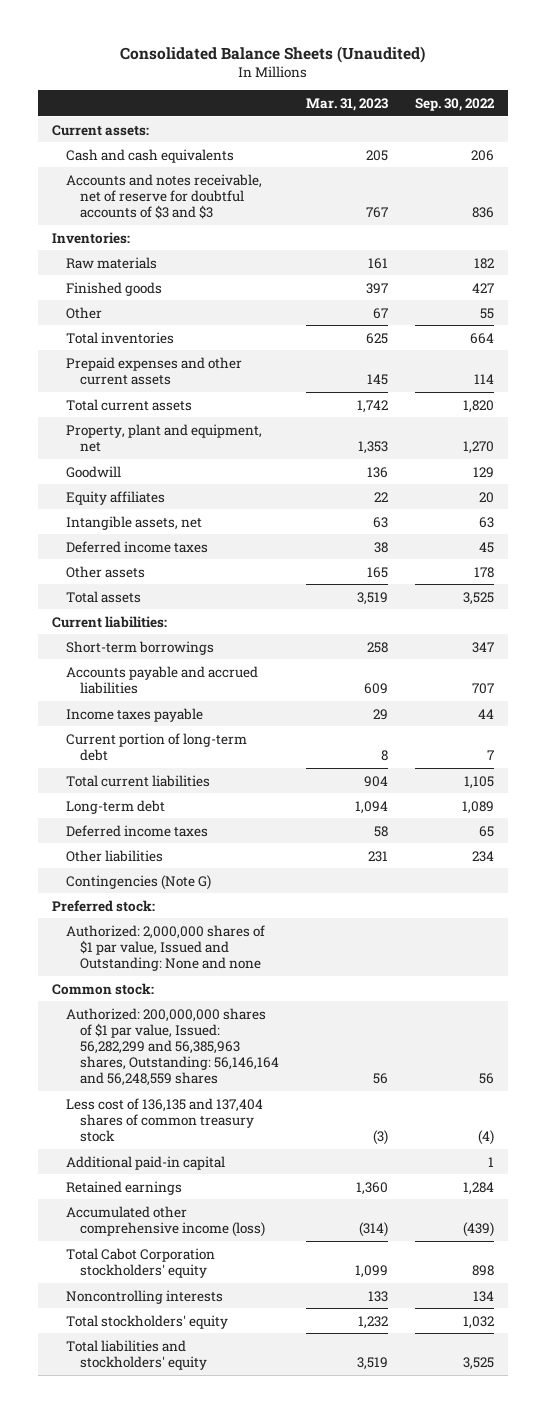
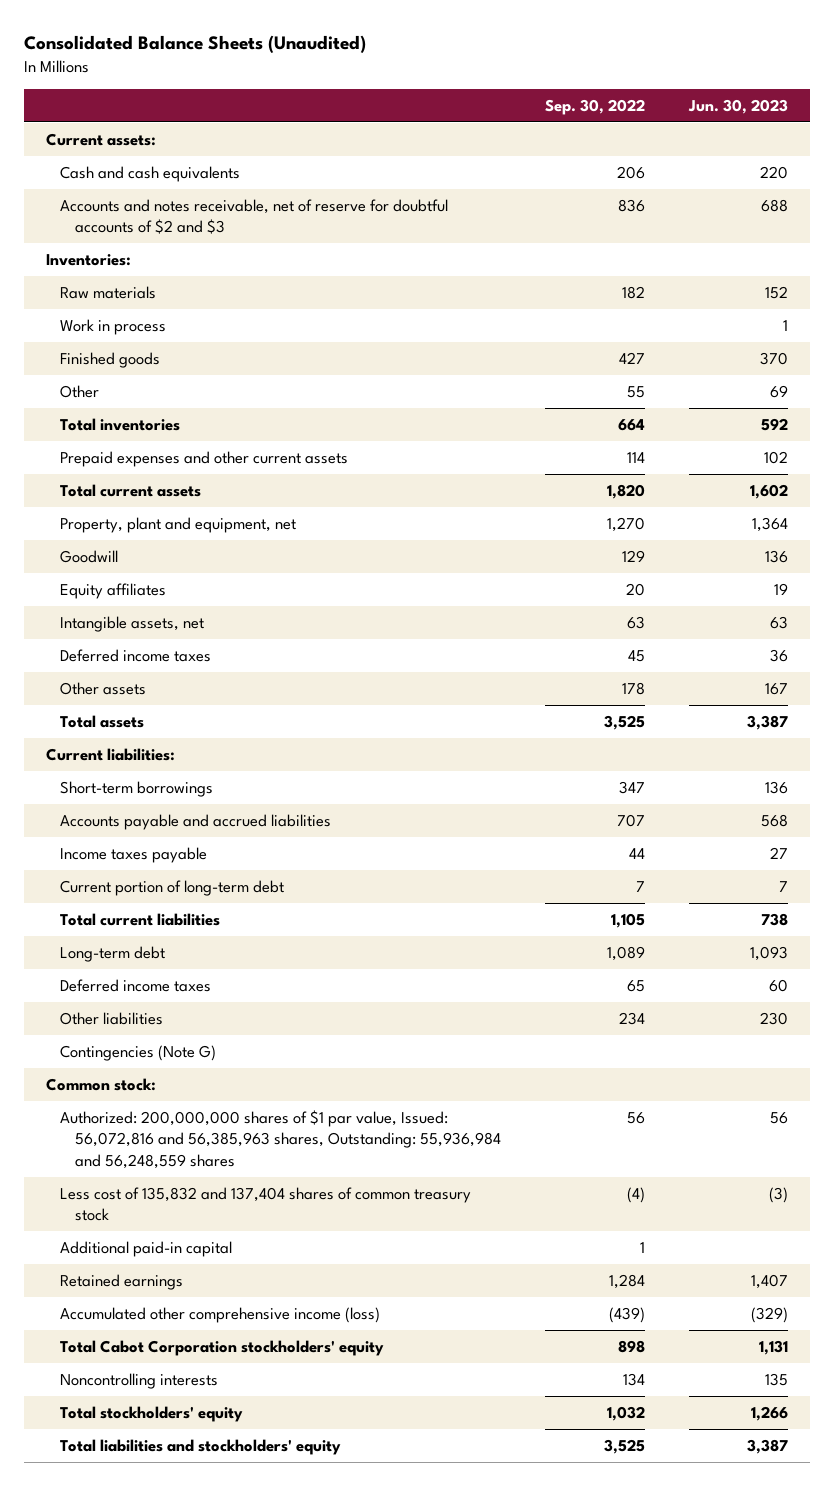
[306,97,389,111] Mar. 31, 2023 -> none
none -> [688,98,789,114] Jun. 30, 2023
[65,173,262,219] Accounts and notes receivable, net of reserve for doubtful accounts of $3 and $3 -> [60,199,449,235] Accounts and notes receivable, net of reserve for doubtful accounts of $2 and $3
none -> [60,319,167,336] Work in process
[51,899,155,912] Preferred stock: -> none
[65,924,265,971] Authorized: 2,000,000 shares of $1 par value, Issued and Outstanding: None and none -> none
[65,1007,279,1087] Authorized: 200,000,000 shares of $1 par value, Issued: 56,282,299 and 56,385,963 shares, Outstanding: 56,146,164 and 56,248,559 shares -> [60,1110,501,1169] Authorized: 200,000,000 shares of $1 par value, Issued: 56,072,816 and 56,385,963 shares, Outstanding: 55,936,984 and 56,248,559 shares
[65,1097,263,1142] Less cost of 136,135 and 137,404 shares of common treasury stock -> [60,1187,472,1222] Less cost of 135,832 and 137,404 shares of common treasury stock

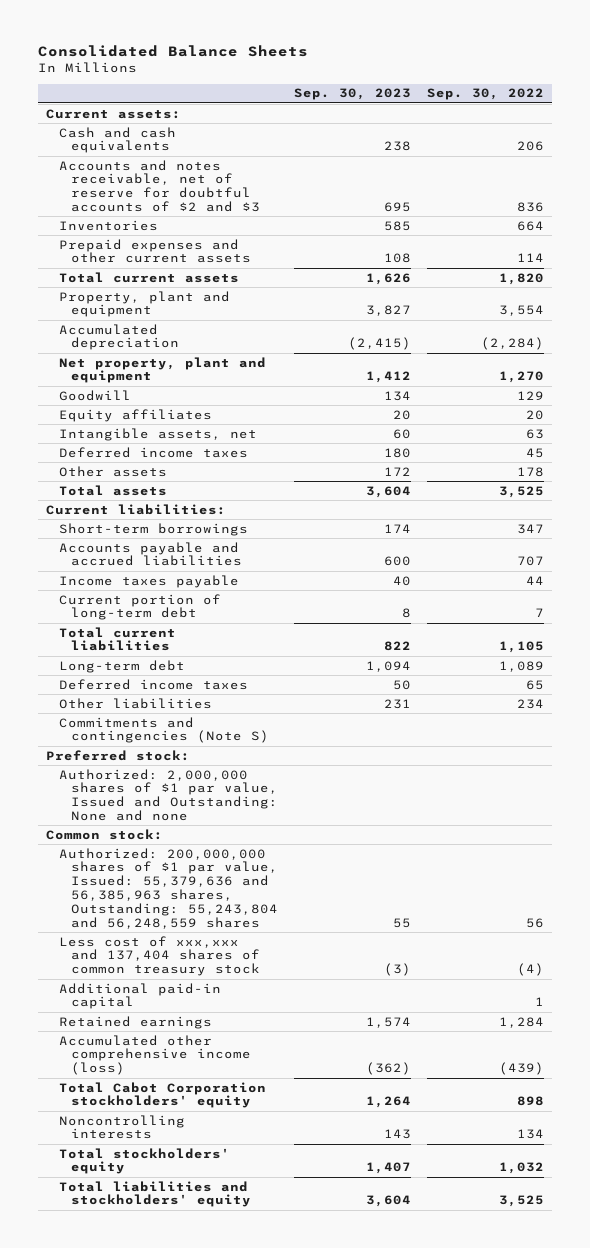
[23,35,366,54] Consolidated Balance Sheets (Unaudited) -> [37,45,308,58] Consolidated Balance Sheets
[688,98,789,114] Jun. 30, 2023 -> none
none -> [294,88,412,101] Sep. 30, 2023
[45,254,131,267] Inventories: -> none
[60,286,157,300] Raw materials -> none
[60,319,167,336] Work in process -> none
[60,352,161,369] Finished goods -> none
[60,385,100,399] Other -> none
[60,418,181,432] Total inventories -> [58,219,158,231] Inventories
none -> [58,290,230,318] Property, plant and equipment
none -> [58,323,180,351] Accumulated depreciation
[60,517,297,534] Property, plant and equipment, net -> [58,356,266,384] Net property, plant and equipment
[60,1045,217,1062] Contingencies (Note G) -> [58,716,270,744] Commitments and contingencies (Note S)
none -> [45,749,190,761] Preferred stock:
none -> [58,768,279,822] Authorized: 2,000,000 shares of $1 par value, Issued and Outstanding: None and none
[60,1110,501,1169] Authorized: 200,000,000 shares of $1 par value, Issued: 56,072,816 and 56,385,963 shares, Outstanding: 55,936,984 and 56,248,559 shares -> [58,847,279,929] Authorized: 200,000,000 shares of $1 par value, Issued: 55,379,636 and 56,385,963 shares, Outstanding: 55,243,804 and 56,248,559 shares
[60,1187,472,1222] Less cost of 135,832 and 137,404 shares of common treasury stock -> [58,935,261,977] Less cost of xxx,xxx and 137,404 shares of common treasury stock

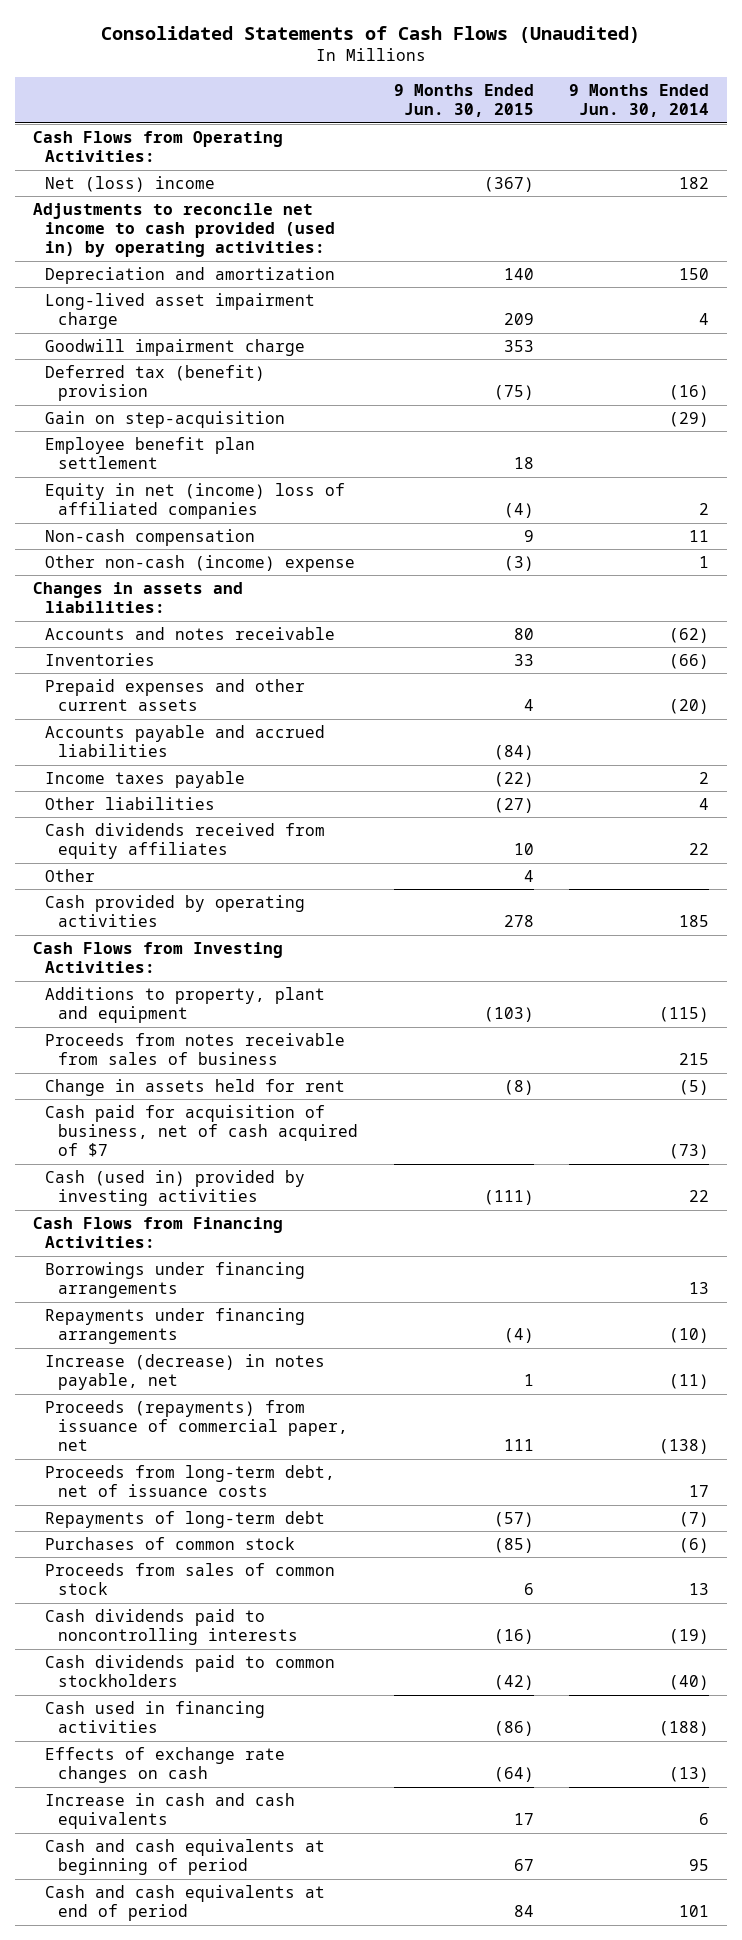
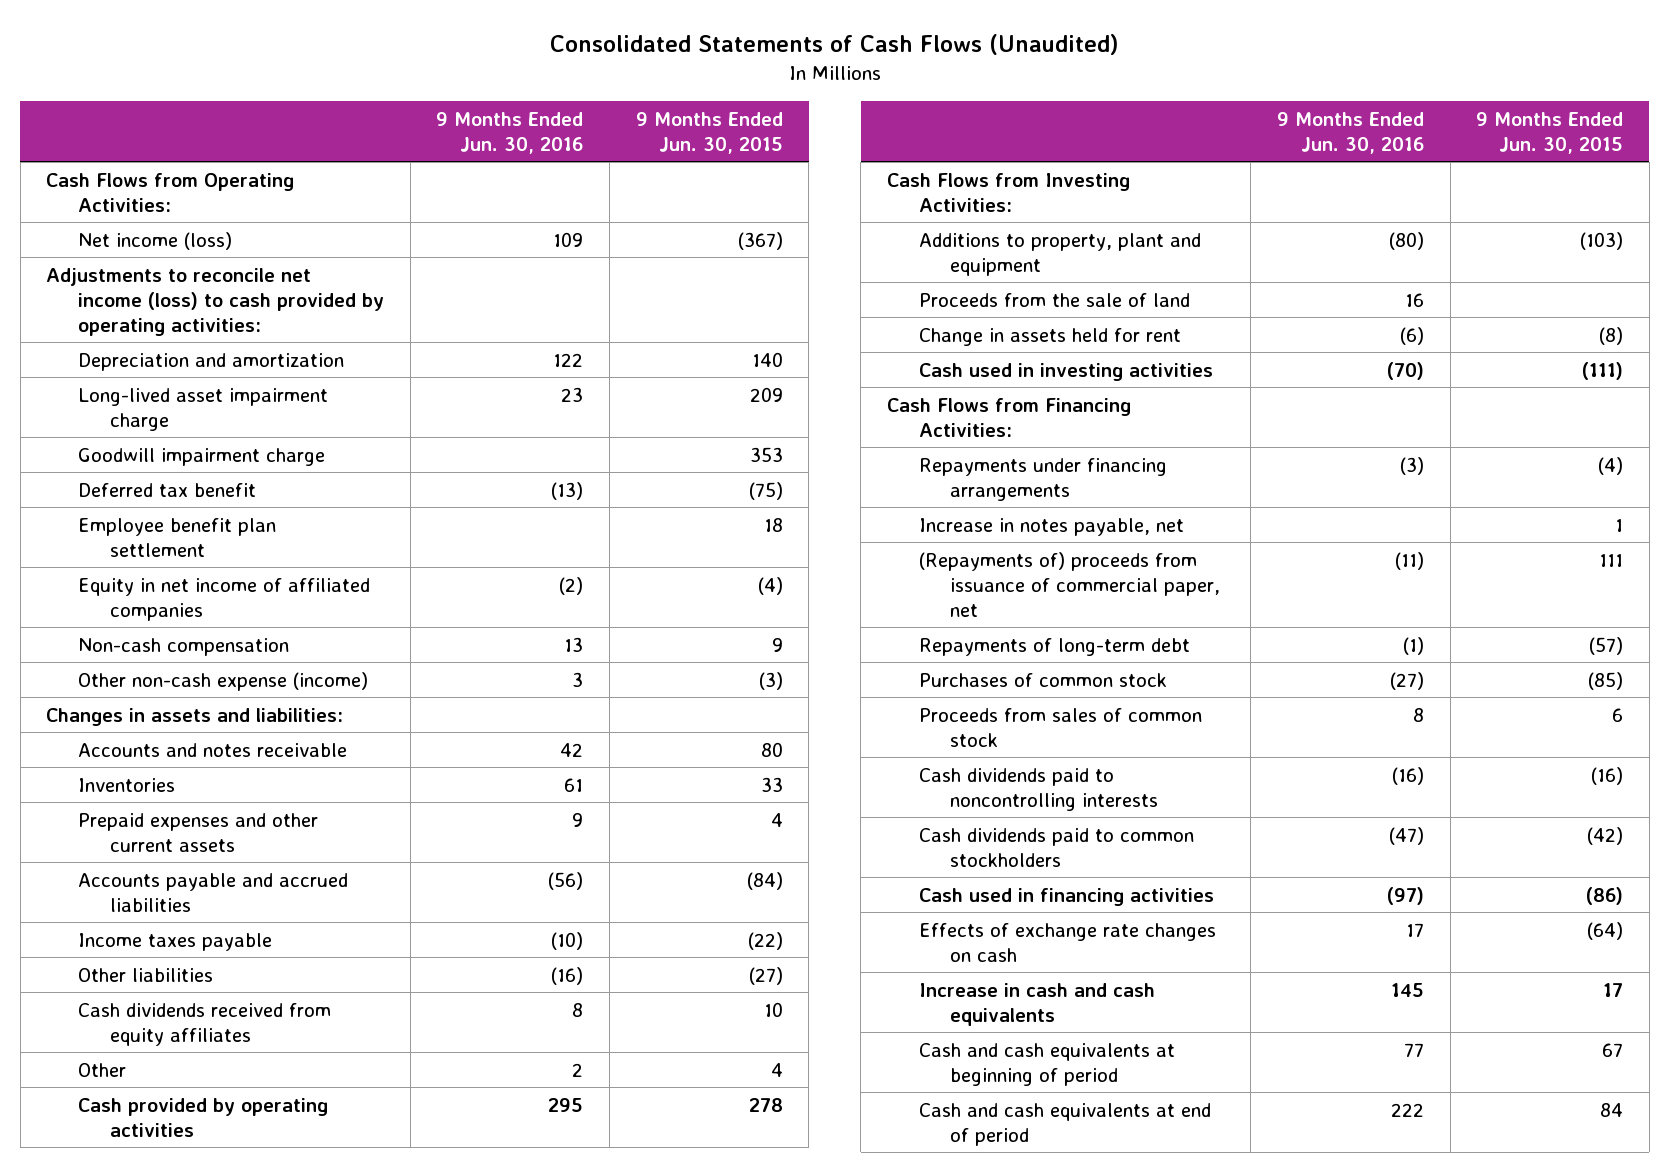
[569,83,710,118] 9 Months Ended Jun. 30, 2014 -> none
none -> [436,111,584,154] 9 Months Ended Jun. 30, 2016
[45,175,216,192] Net (loss) income -> [78,231,233,250] Net income (loss)
[32,202,336,258] Adjustments to reconcile net income to cash provided (used in) by operating activities: -> [46,267,385,336] Adjustments to reconcile net income (loss) to cash provided by operating activities:
[45,410,286,428] Gain on step-acquisition -> none
[45,364,266,402] Deferred tax (benefit) provision -> [78,482,257,497] Deferred tax benefit
[45,482,346,520] Equity in net (income) loss of affiliated companies -> [78,577,371,621] Equity in net income of affiliated companies
[45,554,356,572] Other non-cash (income) expense -> [78,671,369,691] Other non-cash expense (income)
[45,1032,346,1066] Proceeds from notes receivable from sales of business -> none
none -> [918,292,1190,307] Proceeds from the sale of land
[45,1104,358,1158] Cash paid for acquisition of business, net of cash acquired of $7 -> none
[45,1169,306,1207] Cash (used in) provided by investing activities -> [918,362,1213,381] Cash used in investing activities
[45,1261,306,1299] Borrowings under financing arrangements -> none
[45,1464,336,1498] Proceeds from long-term debt, net of issuance costs -> none
[45,1353,326,1391] Increase (decrease) in notes payable, net -> [918,517,1184,536] Increase in notes payable, net
[45,1399,348,1452] Proceeds (repayments) from issuance of commercial paper, net -> [918,551,1221,617] (Repayments of) proceeds from issuance of commercial paper, net

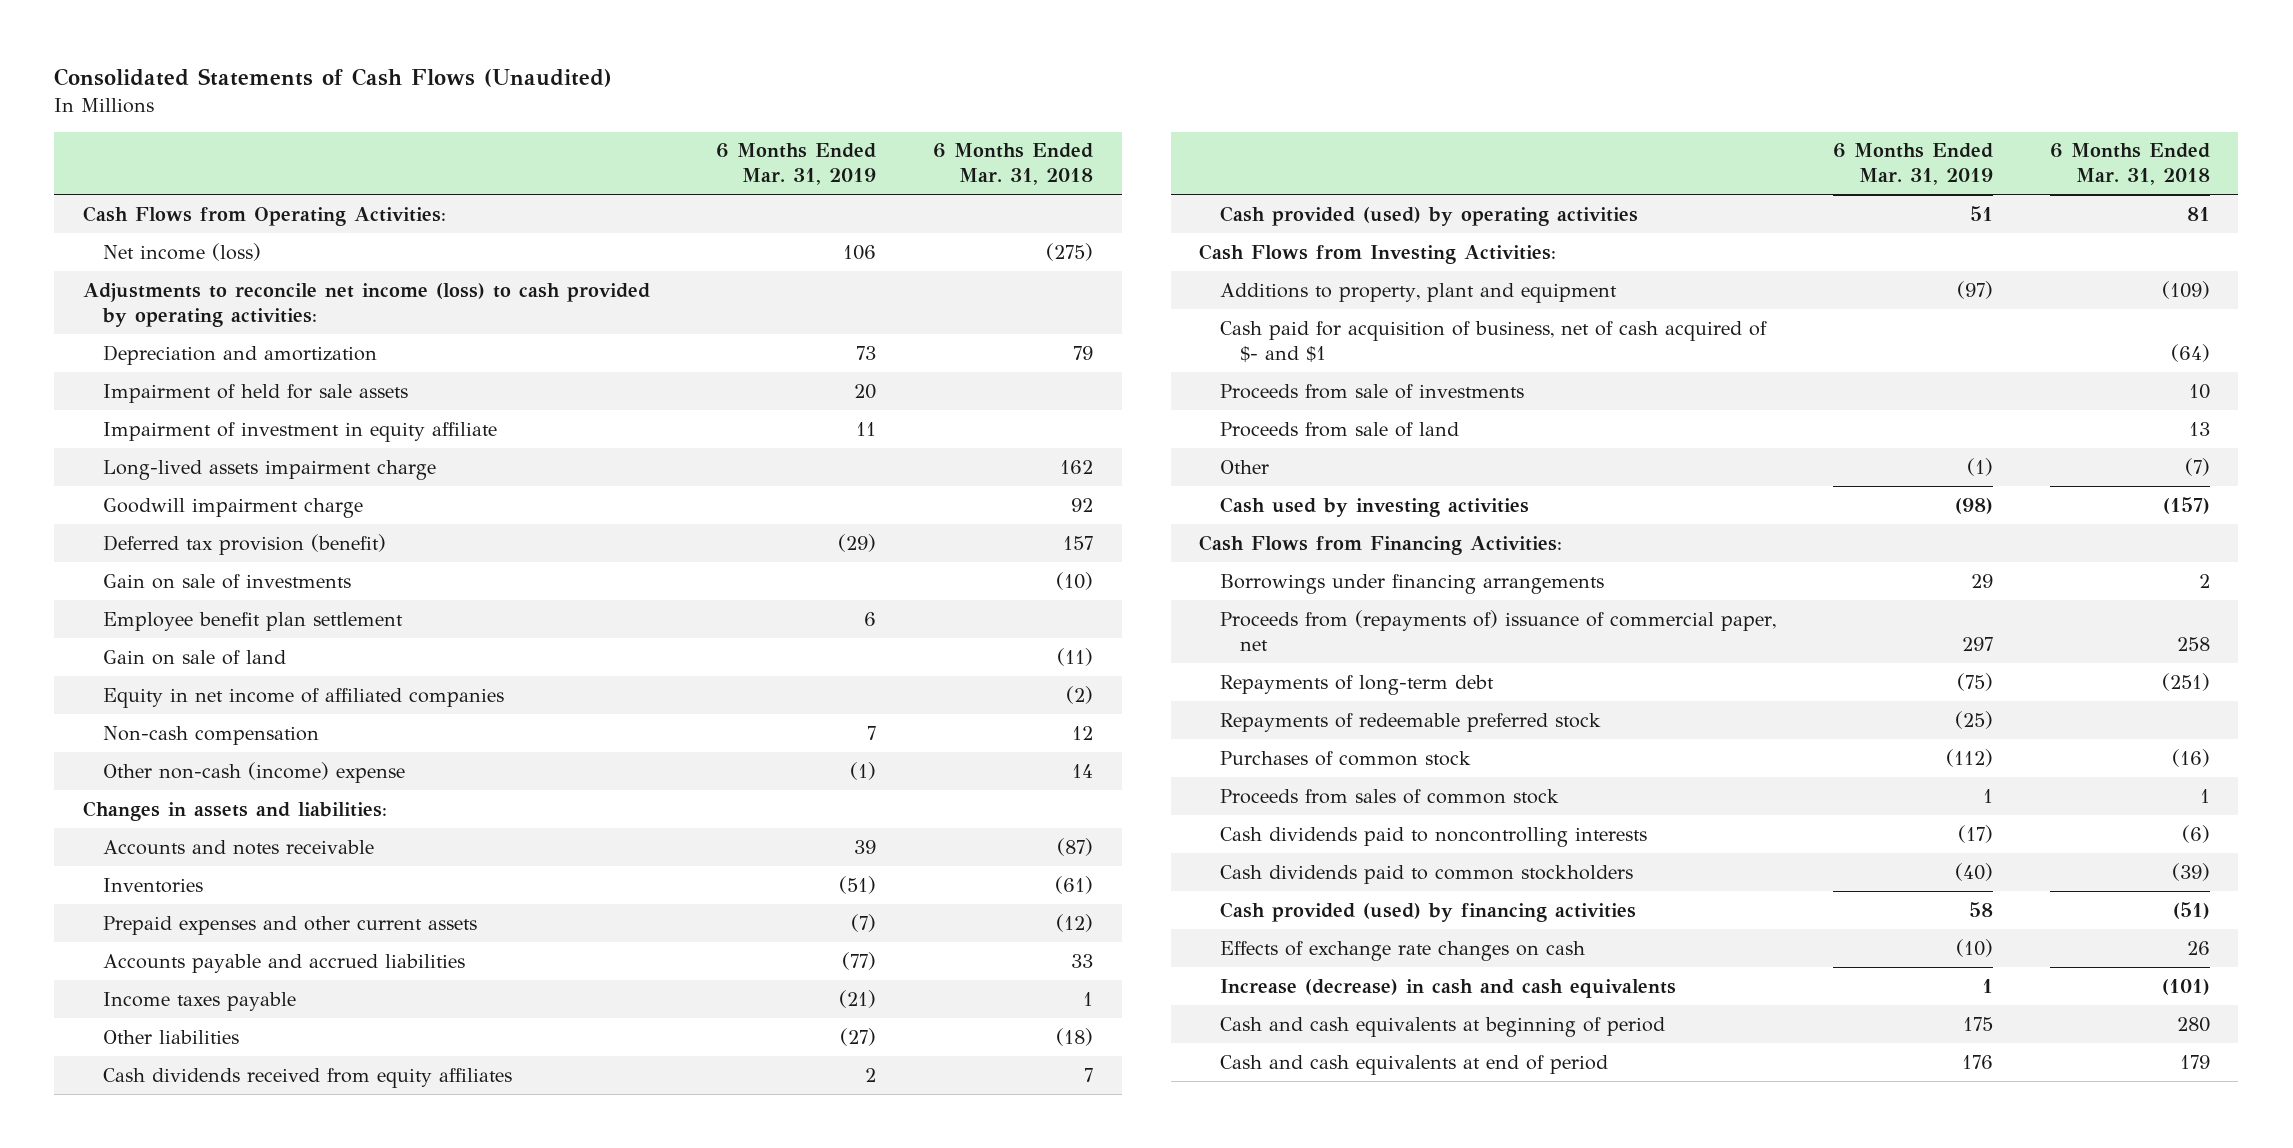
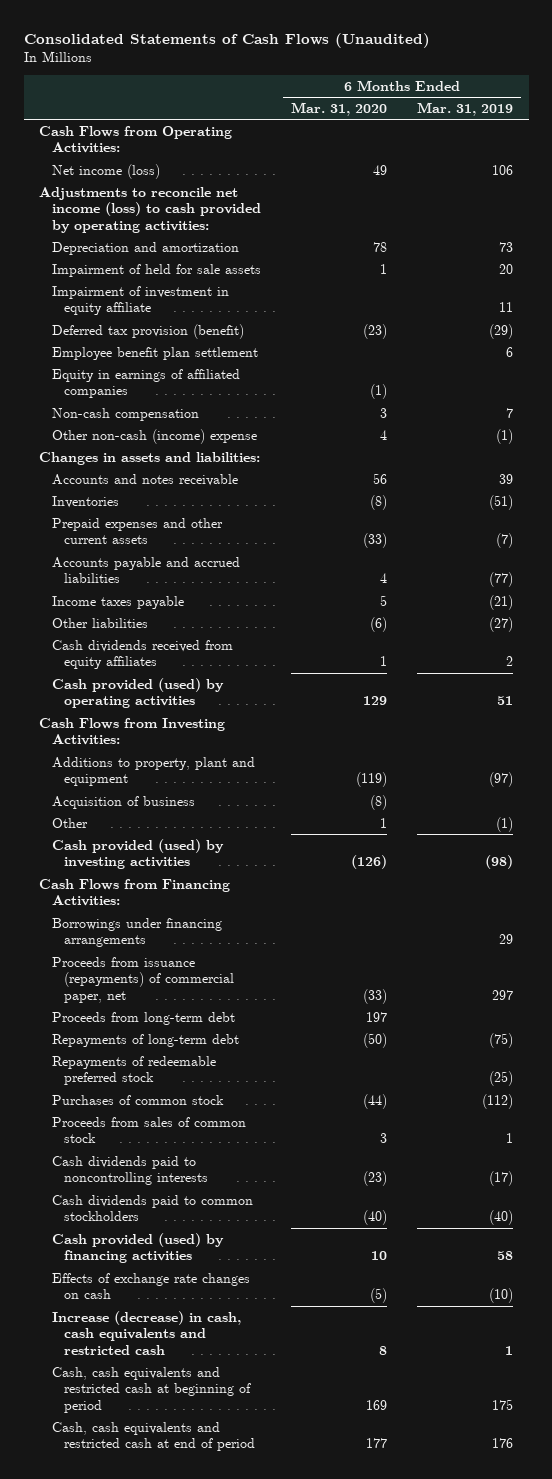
[933,143,1094,186] 6 Months Ended Mar. 31, 2018 -> none
none -> [291,101,388,116] Mar. 31, 2020
[103,459,437,480] Long-lived assets impairment charge -> none
[103,497,364,518] Goodwill impairment charge -> none
[103,573,352,589] Gain on sale of investments -> none
[103,649,287,665] Gain on sale of land -> none
[103,687,505,708] Equity in net income of affiliated companies -> [51,368,240,399] Equity in earnings of affiliated companies
[1219,383,1524,399] Proceeds from sale of investments -> none
[1219,421,1459,437] Proceeds from sale of land -> none
[1219,320,1767,362] Cash paid for acquisition of business, net of cash acquired of $- and $1 -> [51,795,195,809] Acquisition of business
[1219,496,1529,517] Cash used by investing activities -> [51,838,224,870] Cash provided (used) by investing activities
[1219,609,1776,651] Proceeds from (repayments of) issuance of commercial paper, net -> [51,956,235,1003] Proceeds from issuance (repayments) of commercial paper, net
none -> [51,1011,235,1025] Proceeds from long-term debt
[1219,978,1676,998] Increase (decrease) in cash and cash equivalents -> [51,1310,241,1355] Increase (decrease) in cash, cash equivalents and restricted cash
[1219,1016,1665,1037] Cash and cash equivalents at beginning of period -> [51,1366,252,1413] Cash, cash equivalents and restricted cash at beginning of period
[1219,1054,1608,1075] Cash and cash equivalents at end of period -> [51,1421,256,1452] Cash, cash equivalents and restricted cash at end of period

